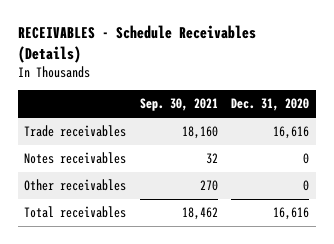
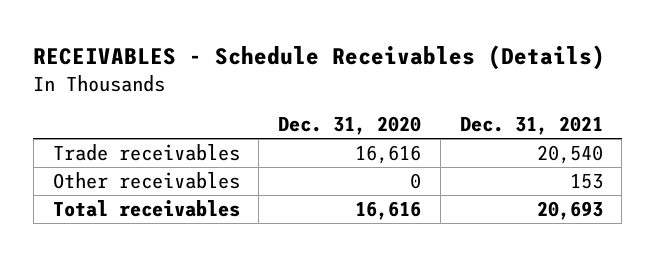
[139,98,218,112] Sep. 30, 2021 -> none
none -> [459,116,603,136] Dec. 31, 2021
[24,152,127,165] Notes receivables -> none

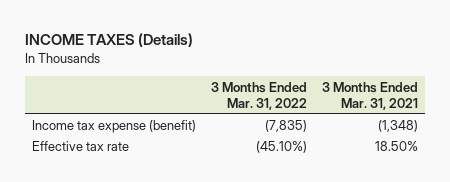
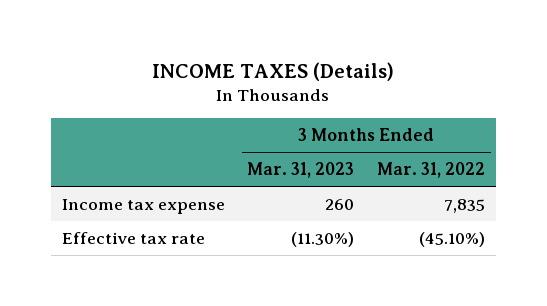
[321,81,418,110] 3 Months Ended Mar. 31, 2021 -> none
none -> [247,162,355,179] Mar. 31, 2023
[31,120,196,134] Income tax expense (benefit) -> [61,198,225,214] Income tax expense
[264,120,307,133] (7,835) -> [443,198,485,213] 7,835

